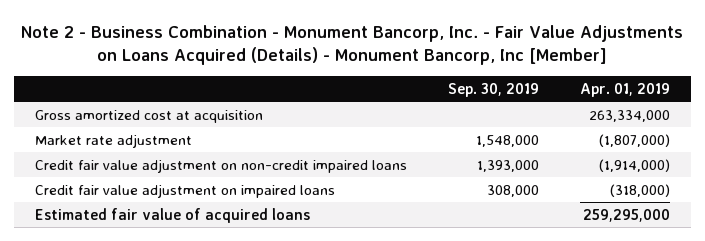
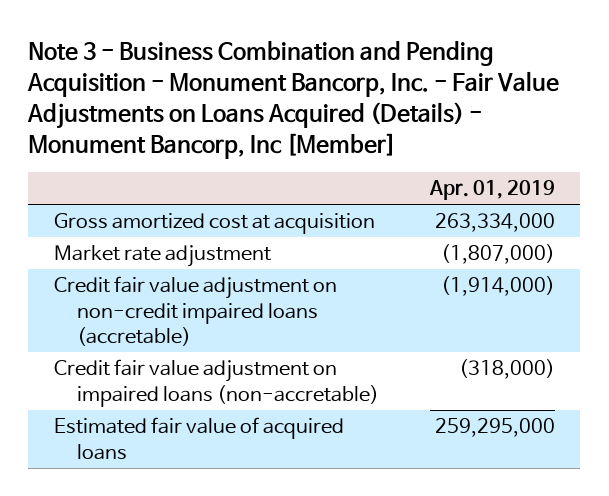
[21,24,684,65] Note 2 - Business Combination - Monument Bancorp, Inc. - Fair Value Adjustments on Loans Acquired (Details) - Monument Bancorp, Inc [Member] -> [27,41,560,160] Note 3 - Business Combination and Pending Acquisition - Monument Bancorp, Inc. - Fair Value Adjustments on Loans Acquired (Details) - Monument Bancorp, Inc [Member]
[447,82,539,97] Sep. 30, 2019 -> none
[34,158,407,173] Credit fair value adjustment on non-credit impaired loans -> [53,276,337,347] Credit fair value adjustment on non-credit impaired loans (accretable)
[34,183,335,198] Credit fair value adjustment on impaired loans -> [53,359,380,407] Credit fair value adjustment on impaired loans (non-accretable)

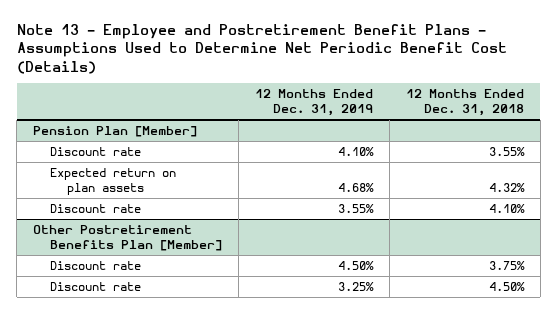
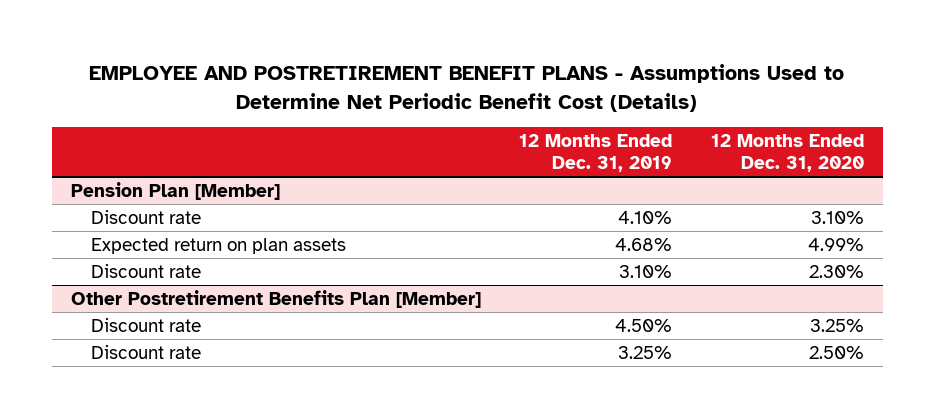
[16,24,507,74] Note 13 - Employee and Postretirement Benefit Plans - Assumptions Used to Determine Net Periodic Benefit Cost (Details) -> [89,64,845,112] EMPLOYEE AND POSTRETIREMENT BENEFIT PLANS - Assumptions Used to Determine Net Periodic Benefit Cost (Details)
[405,89,524,117] 12 Months Ended Dec. 31, 2018 -> none
none -> [710,133,864,172] 12 Months Ended Dec. 31, 2020
[338,203,375,213] 3.55% -> [619,264,673,278] 3.10%

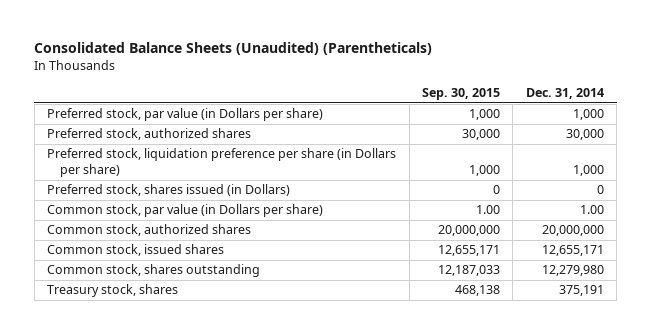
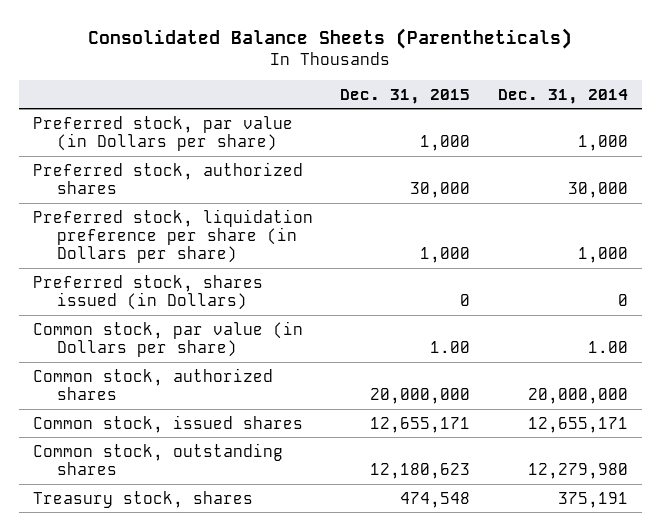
[34,42,433,56] Consolidated Balance Sheets (Unaudited) (Parentheticals) -> [88,27,573,49] Consolidated Balance Sheets (Parentheticals)
[421,87,500,100] Sep. 30, 2015 -> none
none -> [340,88,471,104] Dec. 31, 2015
[47,264,261,278] Common stock, shares outstanding -> [33,442,284,475] Common stock, outstanding shares

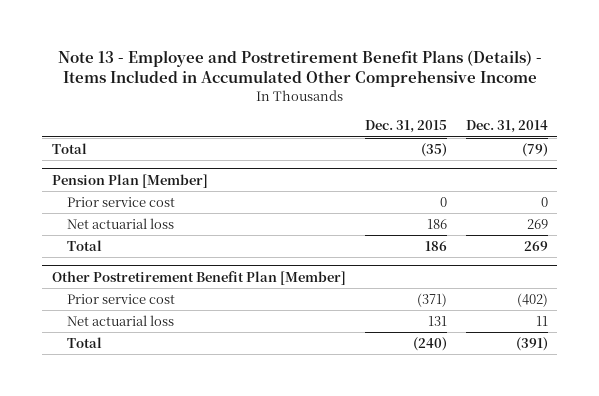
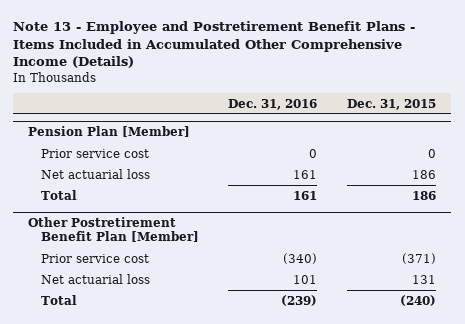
[57,49,542,88] Note 13 - Employee and Postretirement Benefit Plans (Details) - Items Included in Accumulated Other Comprehensive Income -> [13,21,416,69] Note 13 - Employee and Postretirement Benefit Plans - Items Included in Accumulated Other Comprehensive Income (Details)
[465,120,548,134] Dec. 31, 2014 -> none
none -> [228,98,318,110] Dec. 31, 2016
[51,143,87,155] Total -> none

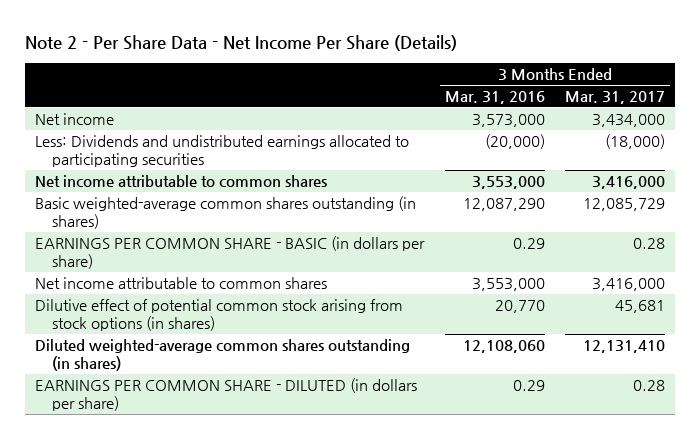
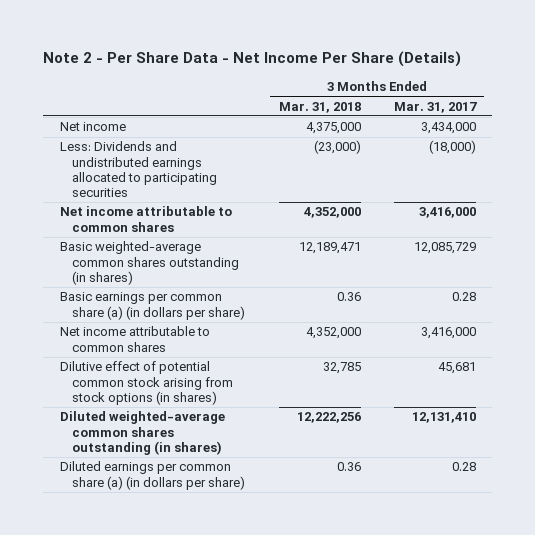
[444,91,545,105] Mar. 31, 2016 -> none
none -> [278,101,361,113] Mar. 31, 2018
[35,236,426,270] EARNINGS PER COMMON SHARE - BASIC (in dollars per share) -> [59,292,246,320] Basic earnings per common share (a) (in dollars per share)
[35,378,418,412] EARNINGS PER COMMON SHARE - DILUTED (in dollars per share) -> [59,461,246,490] Diluted earnings per common share (a) (in dollars per share)

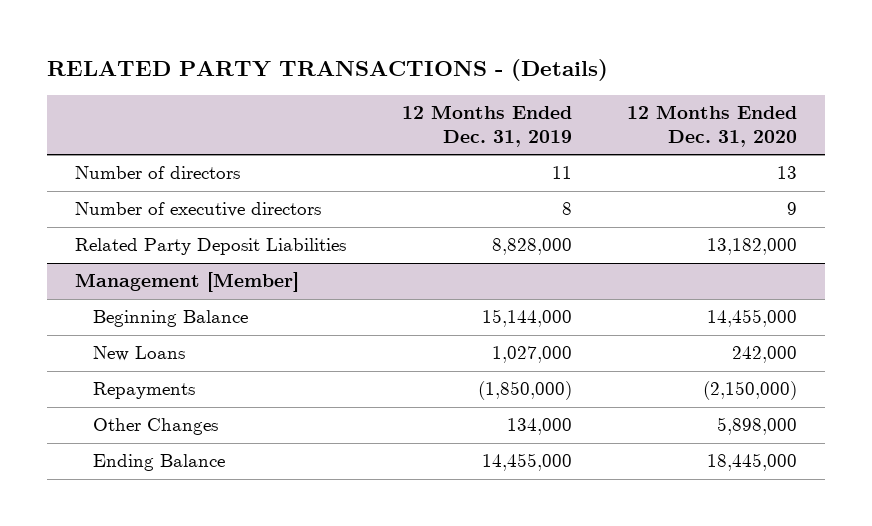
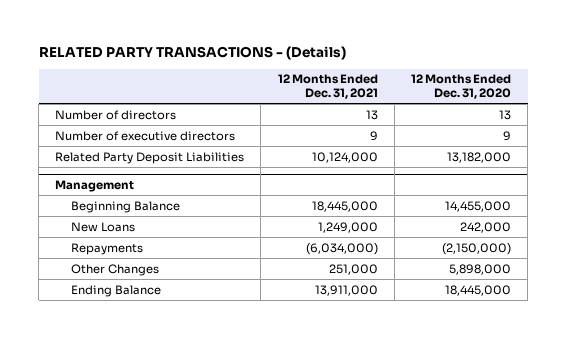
[401,104,572,148] 12 Months Ended Dec. 31, 2019 -> none
none -> [277,74,378,100] 12 Months Ended Dec. 31, 2021
[74,272,299,293] Management [Member] -> [55,179,135,192] Management

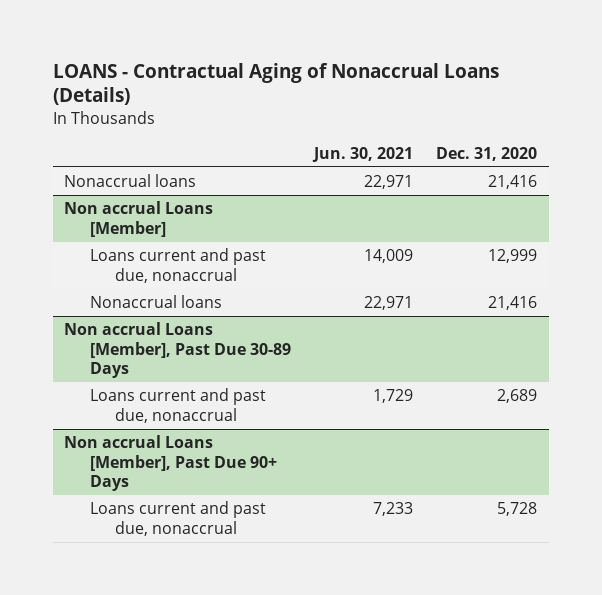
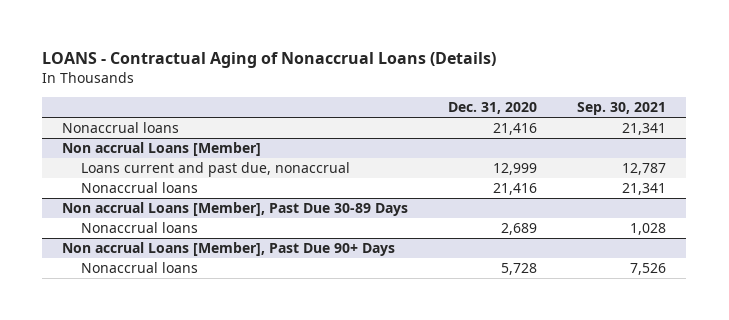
[312,146,414,162] Jun. 30, 2021 -> none
none -> [577,101,667,115] Sep. 30, 2021
[89,388,266,423] Loans current and past due, nonaccrual -> [81,222,199,234] Nonaccrual loans
[89,501,266,536] Loans current and past due, nonaccrual -> [81,262,199,274] Nonaccrual loans

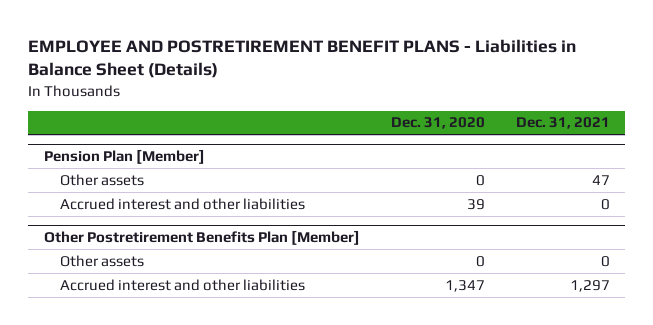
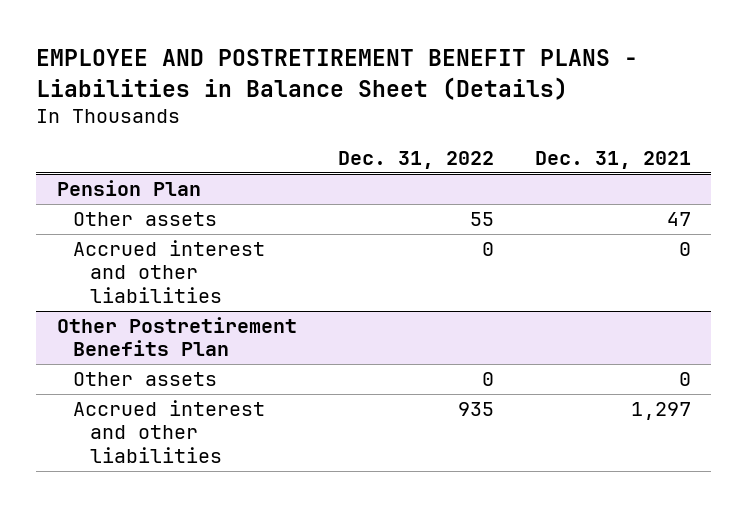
[390,117,485,130] Dec. 31, 2020 -> none
none -> [337,150,494,169] Dec. 31, 2022
[43,148,205,164] Pension Plan [Member] -> [56,180,201,197] Pension Plan
[43,229,360,245] Other Postretirement Benefits Plan [Member] -> [56,317,297,357] Other Postretirement Benefits Plan

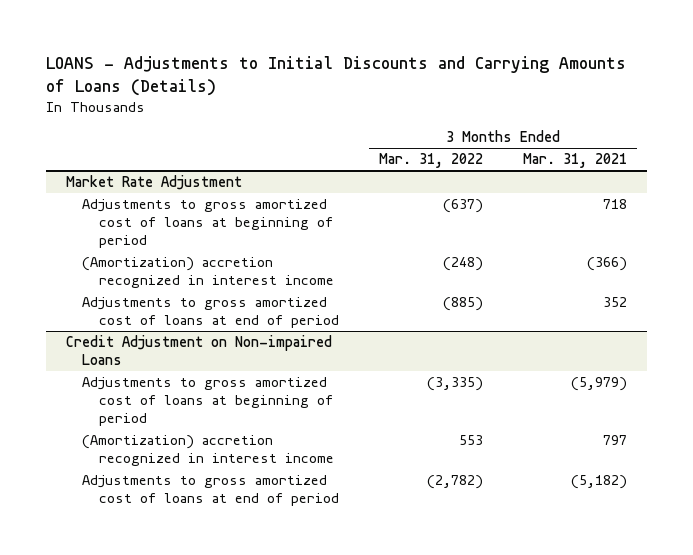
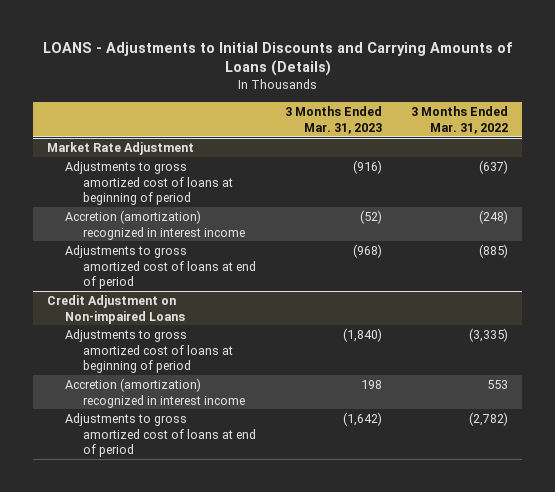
[523,153,628,169] Mar. 31, 2021 -> none
none -> [285,106,383,134] 3 Months Ended Mar. 31, 2023
[82,257,334,288] (Amortization) accretion recognized in interest income -> [65,210,246,240] Accretion (amortization) recognized in interest income
[82,435,334,466] (Amortization) accretion recognized in interest income -> [65,378,246,408] Accretion (amortization) recognized in interest income

